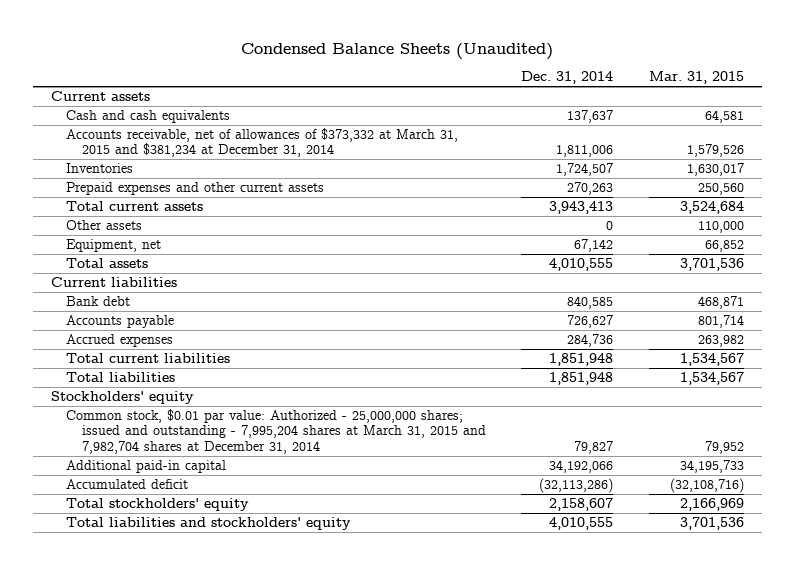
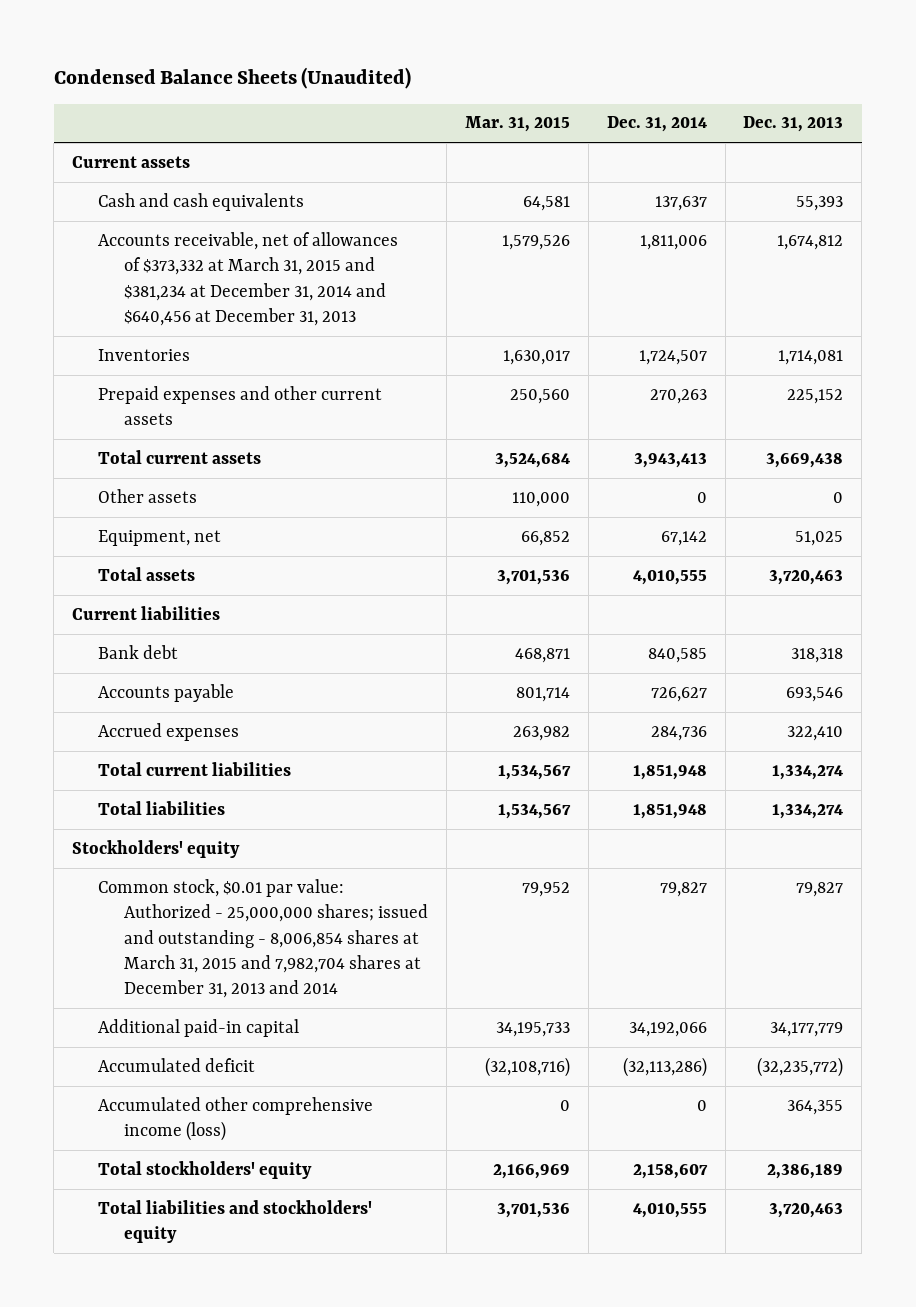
none -> [743,116,844,133] Dec. 31, 2013
[66,128,459,158] Accounts receivable, net of allowances of $373,332 at March 31, 2015 and $381,234 at December 31, 2014 -> [98,231,399,326] Accounts receivable, net of allowances of $373,332 at March 31, 2015 and $381,234 at December 31, 2014 and $640,456 at December 31, 2013
[66,409,486,454] Common stock, $0.01 par value: Authorized - 25,000,000 shares; issued and outstanding - 7,995,204 shares at March 31, 2015 and 7,982,704 shares at December 31, 2014 -> [98,878,429,999] Common stock, $0.01 par value: Authorized - 25,000,000 shares; issued and outstanding - 8,006,854 shares at March 31, 2015 and 7,982,704 shares at December 31, 2013 and 2014
none -> [98,1096,374,1142] Accumulated other comprehensive income (loss)

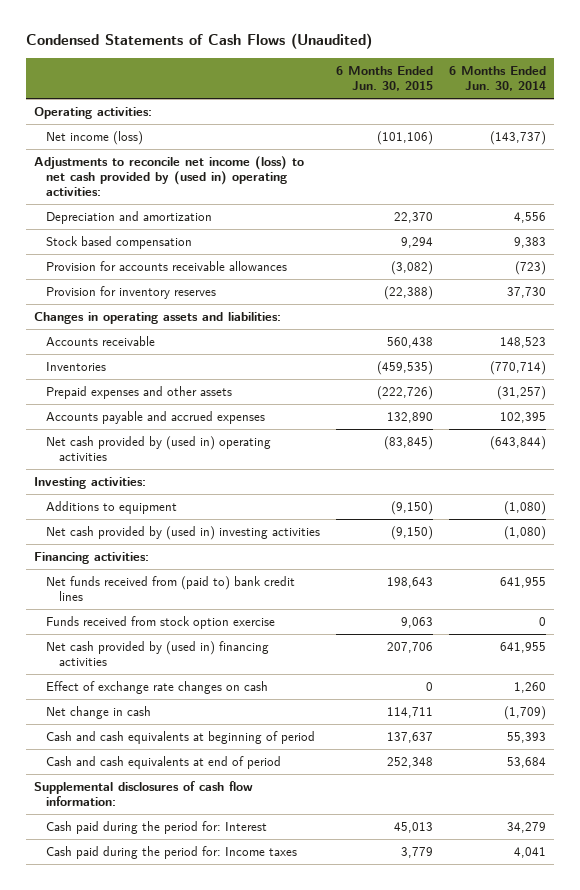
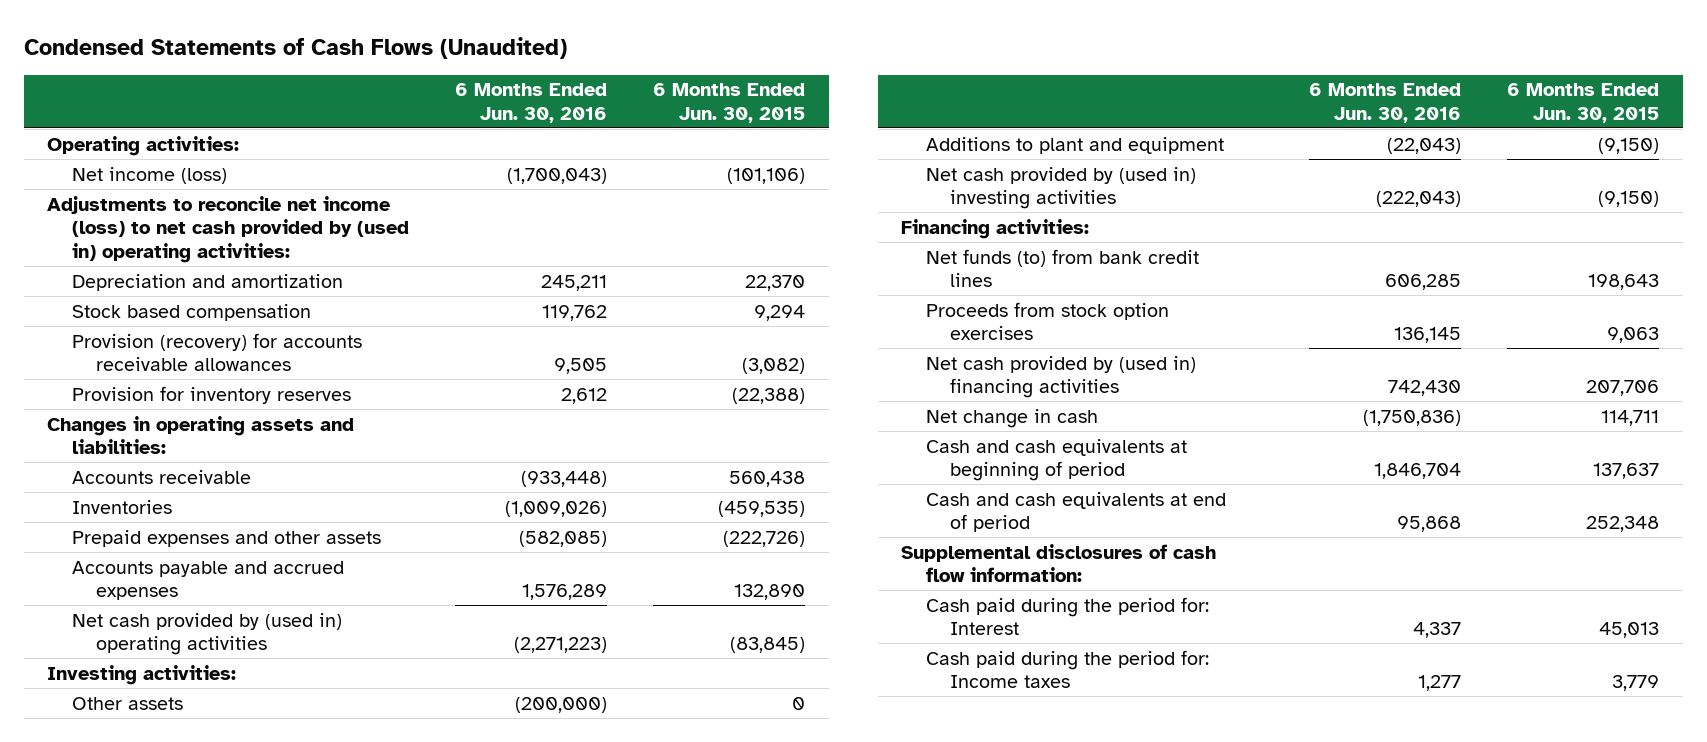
[448,66,546,92] 6 Months Ended Jun. 30, 2014 -> none
none -> [454,83,607,123] 6 Months Ended Jun. 30, 2016
[46,260,288,271] Provision for accounts receivable allowances -> [71,332,362,372] Provision (recovery) for accounts receivable allowances
none -> [71,696,183,710] Other assets
[46,500,178,514] Additions to equipment -> [925,136,1224,154] Additions to plant and equipment
[46,575,296,601] Net funds received from (paid to) bank credit lines -> [925,248,1199,288] Net funds (to) from bank credit lines
[46,615,276,629] Funds received from stock option exercise -> [925,301,1169,341] Proceeds from stock option exercises
[46,680,269,694] Effect of exchange rate changes on cash -> none

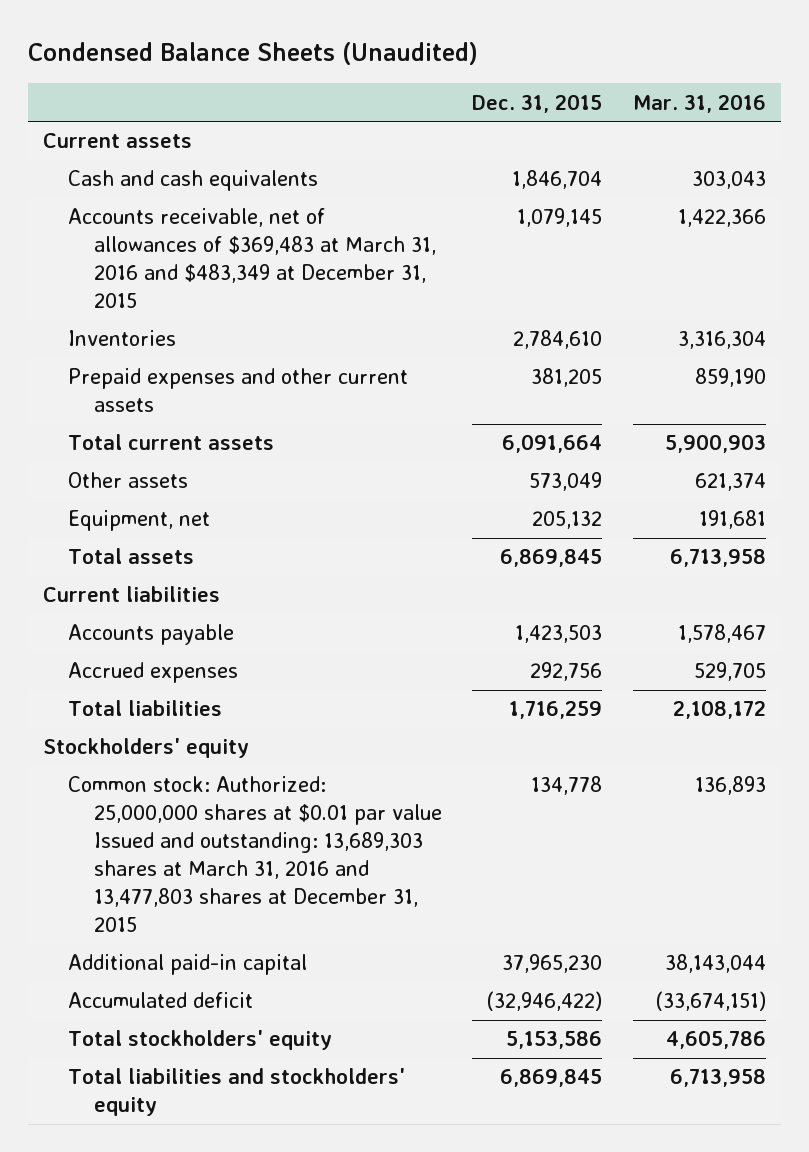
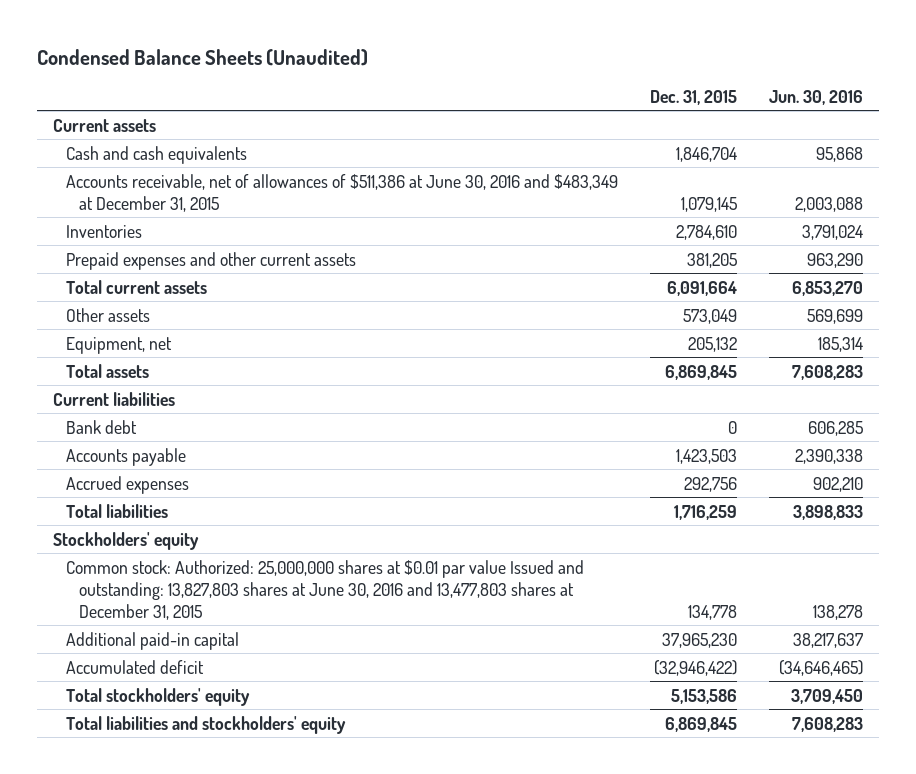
[632,93,766,113] Mar. 31, 2016 -> none
none -> [769,89,864,105] Jun. 30, 2016
[68,208,436,309] Accounts receivable, net of allowances of $369,483 at March 31, 2016 and $483,349 at December 31, 2015 -> [66,173,619,212] Accounts receivable, net of allowances of $511,386 at June 30, 2016 and $483,349 at December 31, 2015
none -> [66,419,138,434] Bank debt
[68,776,442,933] Common stock: Authorized: 25,000,000 shares at $0.01 par value Issued and outstanding: 13,689,303 shares at March 31, 2016 and 13,477,803 shares at December 31, 2015 -> [66,559,585,620] Common stock: Authorized: 25,000,000 shares at $0.01 par value Issued and outstanding: 13,827,803 shares at June 30, 2016 and 13,477,803 shares at December 31, 2015

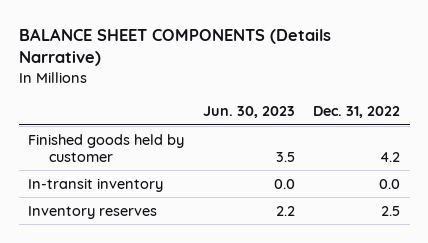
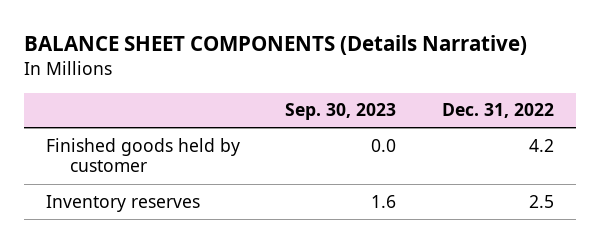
[202,106,295,119] Jun. 30, 2023 -> none
none -> [285,103,397,121] Sep. 30, 2023
[28,177,164,192] In-transit inventory -> none

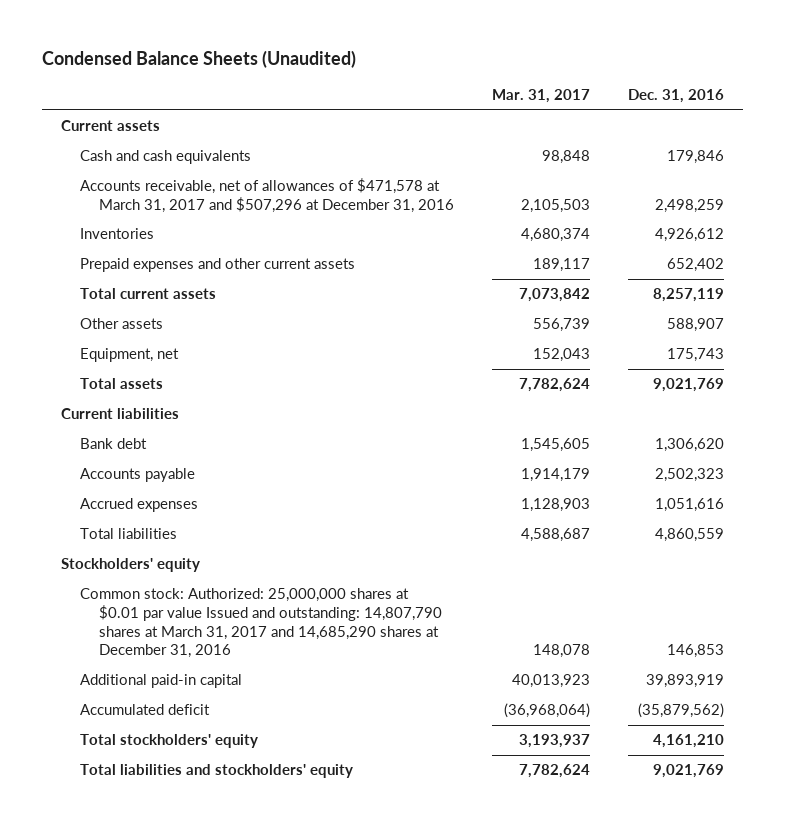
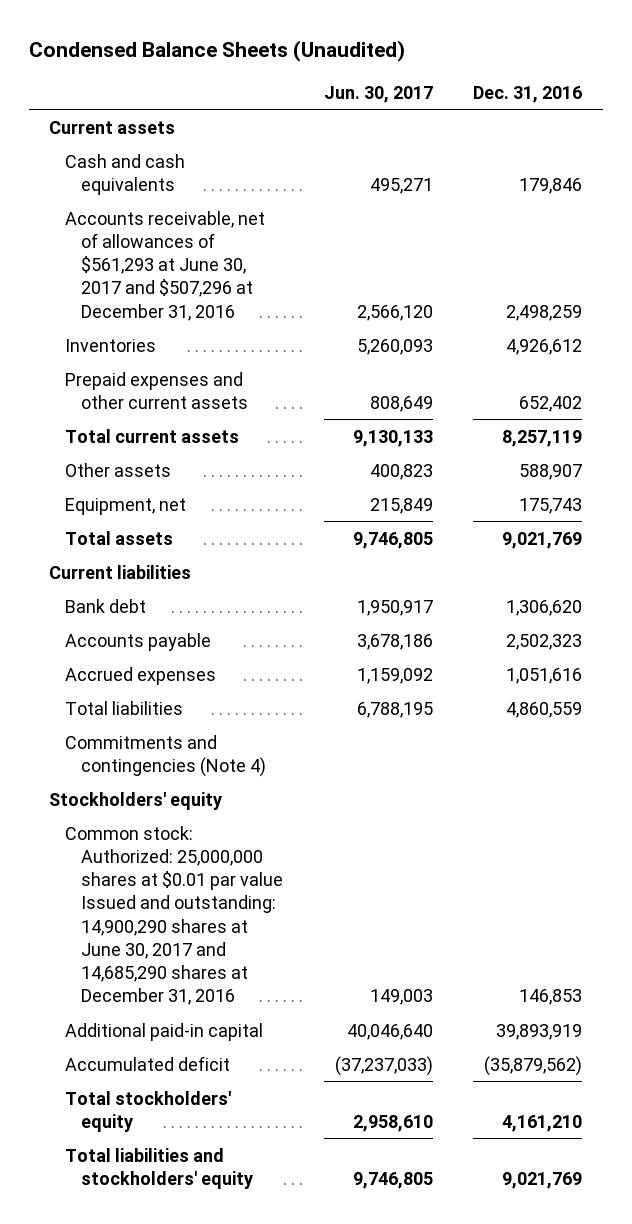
[491,89,590,104] Mar. 31, 2017 -> none
none -> [323,85,433,103] Jun. 30, 2017
[79,178,454,213] Accounts receivable, net of allowances of $471,578 at March 31, 2017 and $507,296 at December 31, 2016 -> [65,210,266,321] Accounts receivable, net of allowances of $561,293 at June 30, 2017 and $507,296 at December 31, 2016
none -> [65,734,266,777] Commitments and contingencies (Note 4)
[79,588,442,659] Common stock: Authorized: 25,000,000 shares at $0.01 par value Issued and outstanding: 14,807,790 shares at March 31, 2017 and 14,685,290 shares at December 31, 2016 -> [65,825,283,1006] Common stock: Authorized: 25,000,000 shares at $0.01 par value Issued and outstanding: 14,900,290 shares at June 30, 2017 and 14,685,290 shares at December 31, 2016

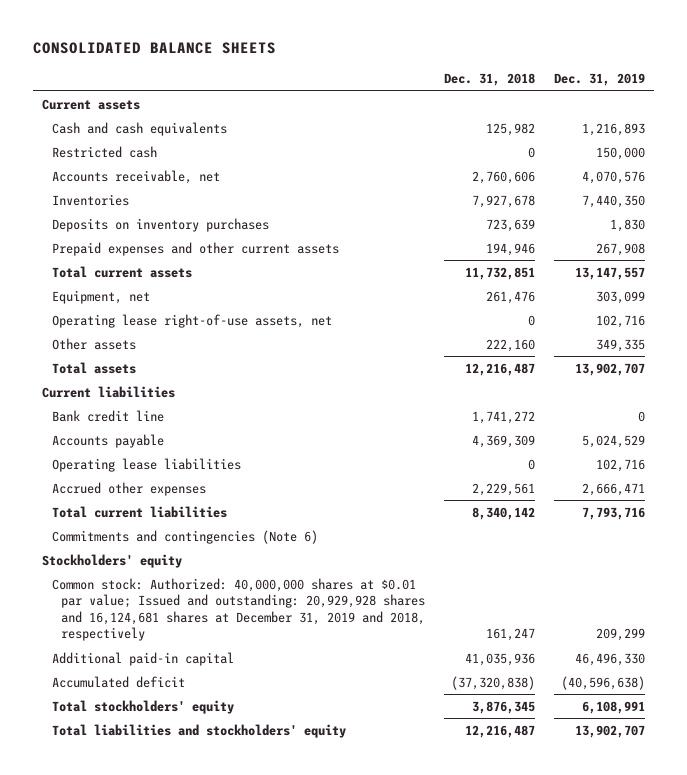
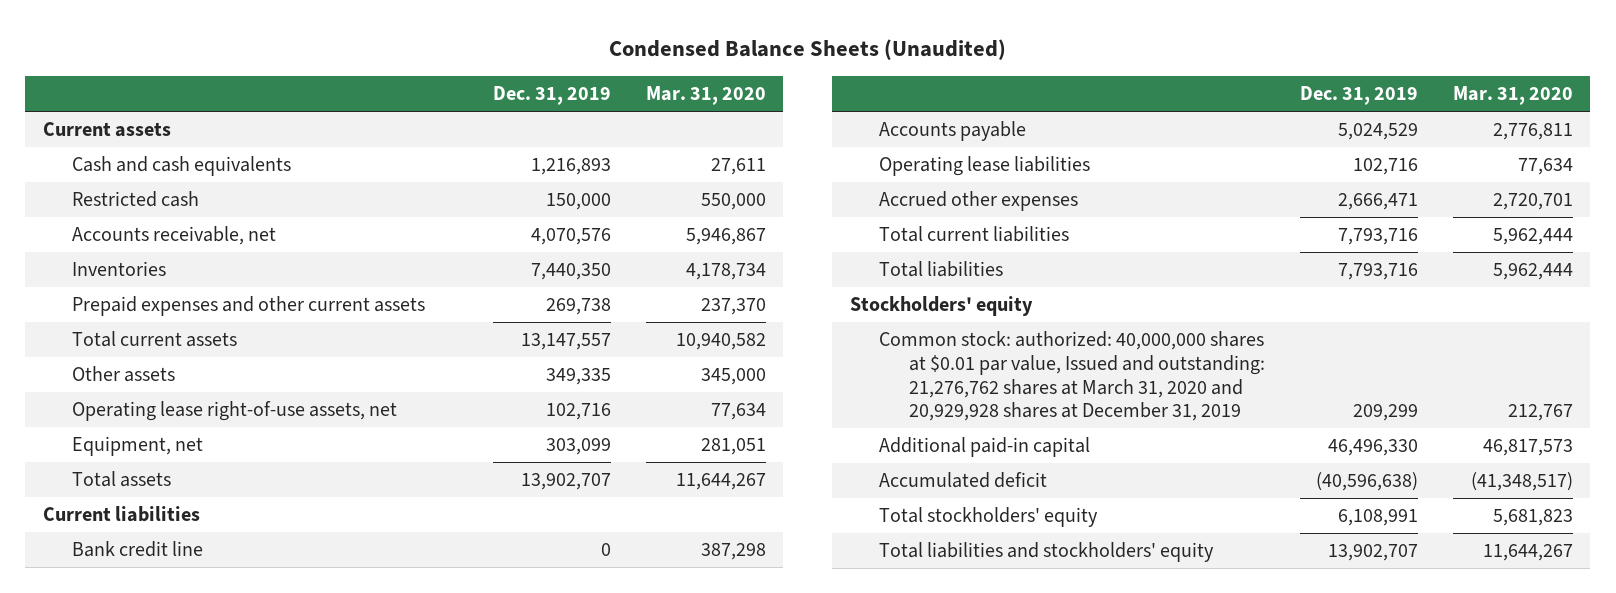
[32,42,276,55] CONSOLIDATED BALANCE SHEETS -> [608,39,1006,61] Condensed Balance Sheets (Unaudited)
[444,73,536,87] Dec. 31, 2018 -> none
none -> [645,85,766,105] Mar. 31, 2020
[51,217,269,232] Deposits on inventory purchases -> none
[595,242,645,256] 267,908 -> [545,298,611,316] 269,738
[51,313,332,328] Operating lease right-of-use assets, net -> [72,401,398,422] Operating lease right-of-use assets, net
[51,289,150,304] Equipment, net -> [72,436,204,457] Equipment, net
[51,529,318,544] Commitments and contingencies (Note 6) -> none
none -> [879,261,1004,278] Total liabilities
[51,577,426,642] Common stock: Authorized: 40,000,000 shares at $0.01 par value; Issued and outstanding: 20,929,928 shares and 16,124,681 shares at December 31, 2019 and 2018, respectively -> [879,331,1265,422] Common stock: authorized: 40,000,000 shares at $0.01 par value, Issued and outstanding: 21,276,762 shares at March 31, 2020 and 20,929,928 shares at December 31, 2019

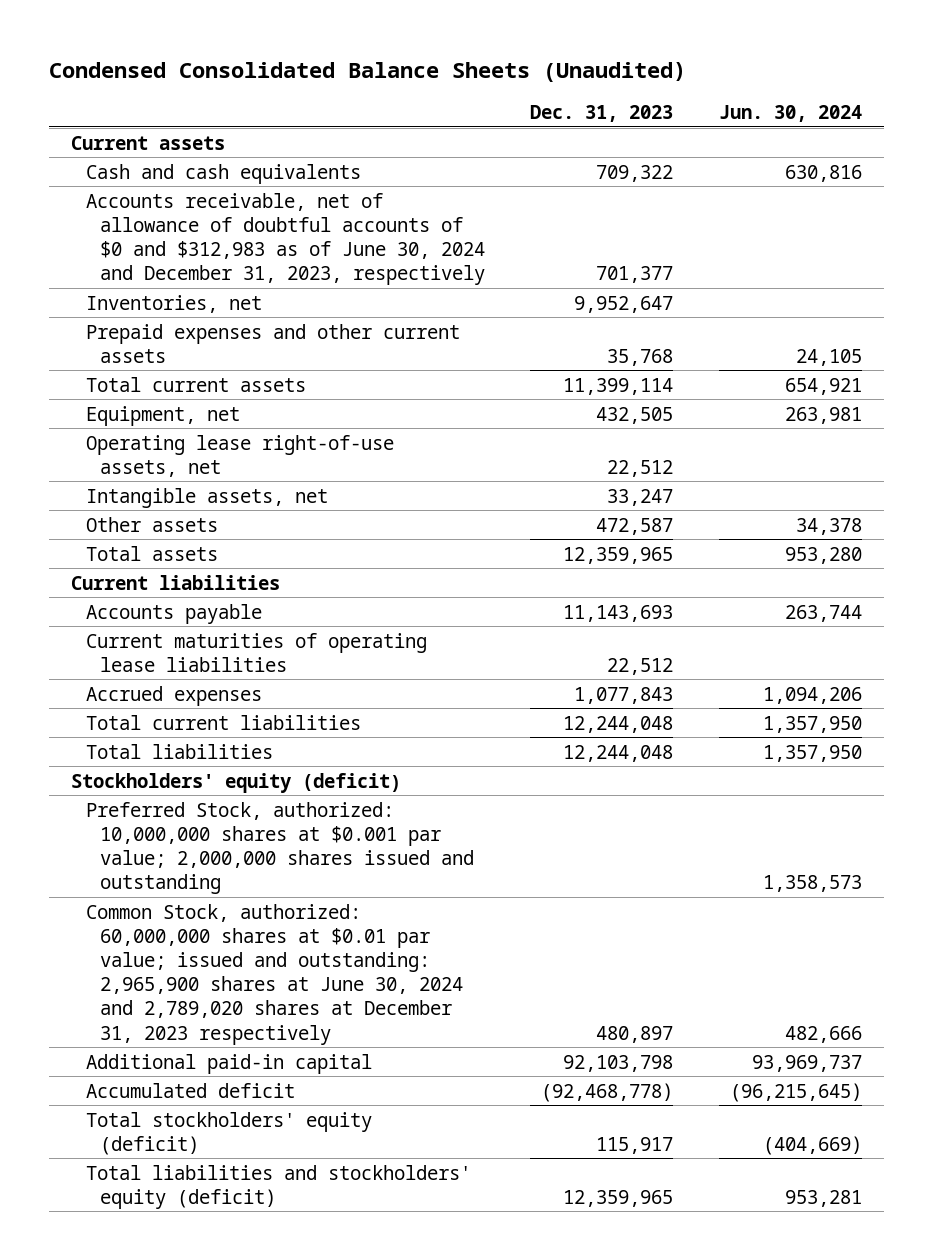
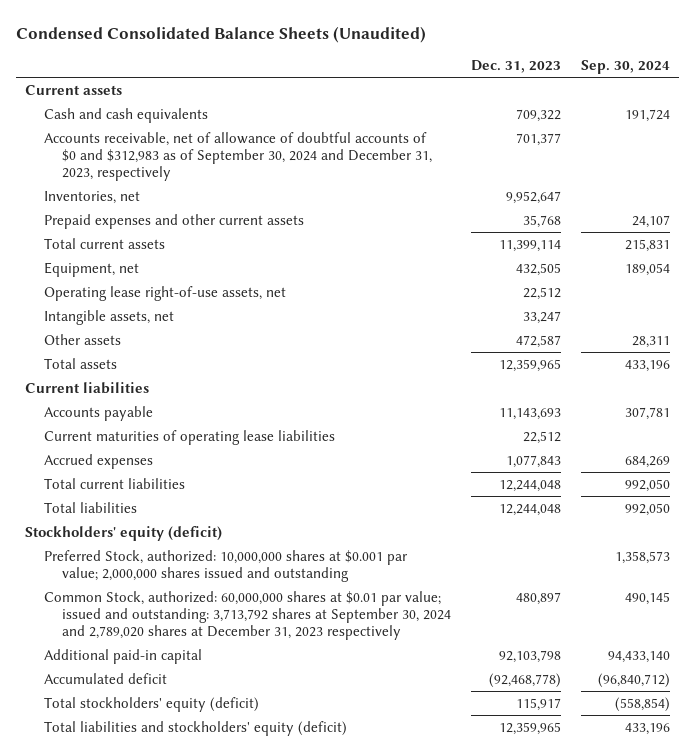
[718,104,862,122] Jun. 30, 2024 -> none
none -> [580,60,670,75] Sep. 30, 2024
[85,192,485,286] Accounts receivable, net of allowance of doubtful accounts of $0 and $312,983 as of June 30, 2024 and December 31, 2023, respectively -> [43,131,433,181] Accounts receivable, net of allowance of doubtful accounts of $0 and $312,983 as of September 30, 2024 and December 31, 2023, respectively
[85,903,463,1045] Common Stock, authorized: 60,000,000 shares at $0.01 par value; issued and outstanding: 2,965,900 shares at June 30, 2024 and 2,789,020 shares at December 31, 2023 respectively -> [43,590,452,640] Common Stock, authorized: 60,000,000 shares at $0.01 par value; issued and outstanding: 3,713,792 shares at September 30, 2024 and 2,789,020 shares at December 31, 2023 respectively

